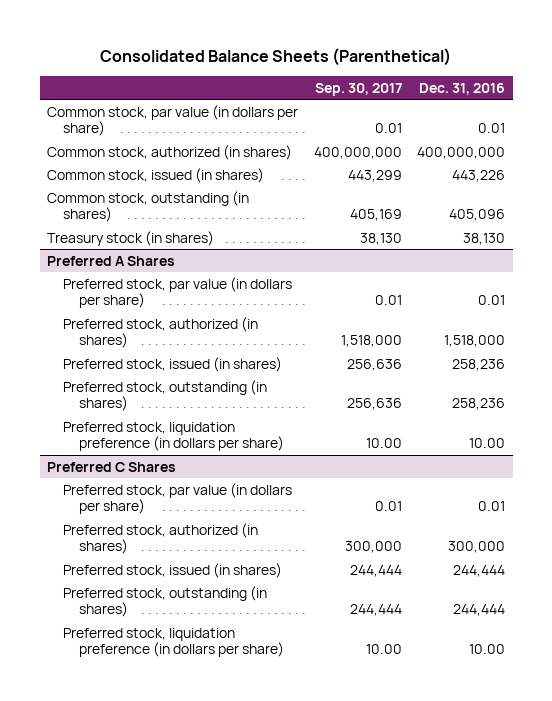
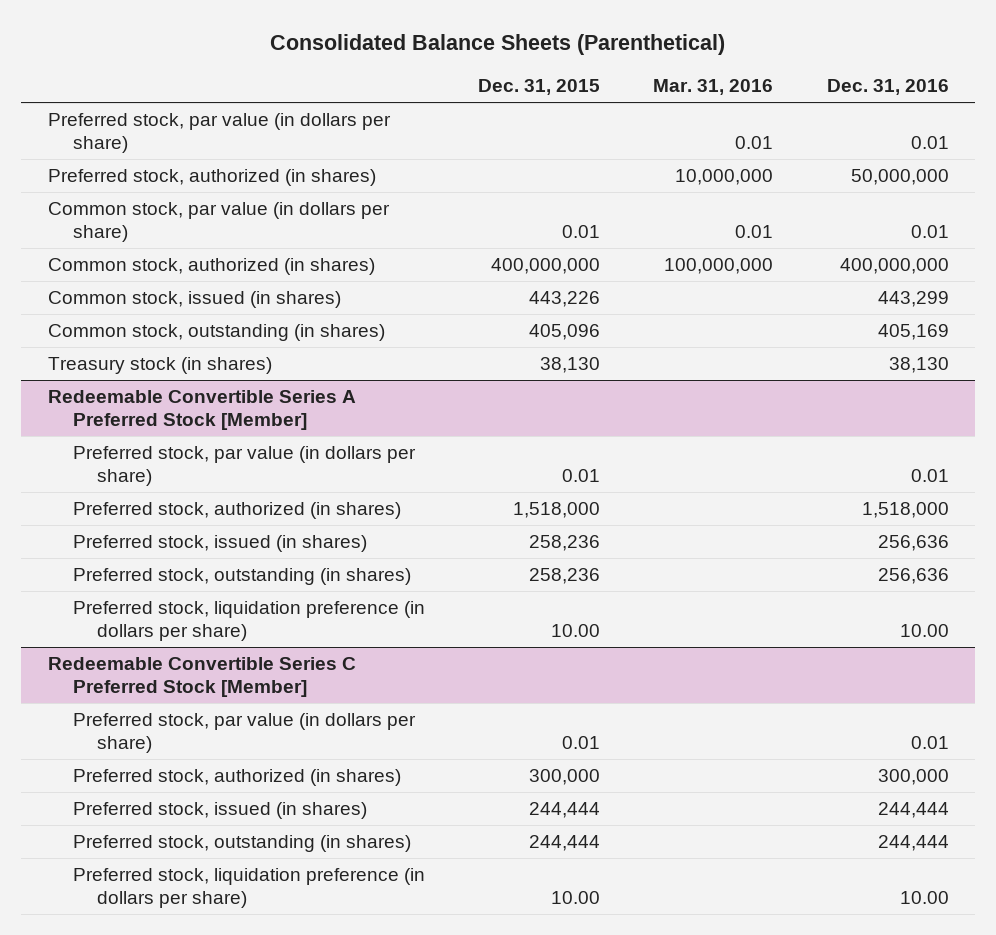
[314,82,402,96] Sep. 30, 2017 -> none
none -> [477,79,600,96] Dec. 31, 2015
none -> [653,79,774,96] Mar. 31, 2016
none -> [47,113,391,154] Preferred stock, par value (in dollars per share)
none -> [47,169,376,187] Preferred stock, authorized (in shares)
[451,169,505,182] 443,226 -> [877,291,949,308] 443,299
[448,209,505,222] 405,096 -> [877,324,949,341] 405,169
[47,255,176,266] Preferred A Shares -> [47,390,356,431] Redeemable Convertible Series A Preferred Stock [Member]
[451,358,505,371] 258,236 -> [877,535,949,552] 256,636
[451,398,505,411] 258,236 -> [877,568,949,585] 256,636
[47,461,177,472] Preferred C Shares -> [47,657,356,698] Redeemable Convertible Series C Preferred Stock [Member]

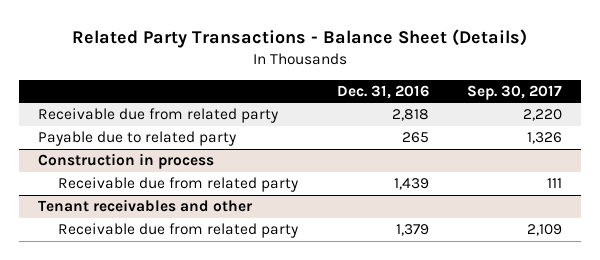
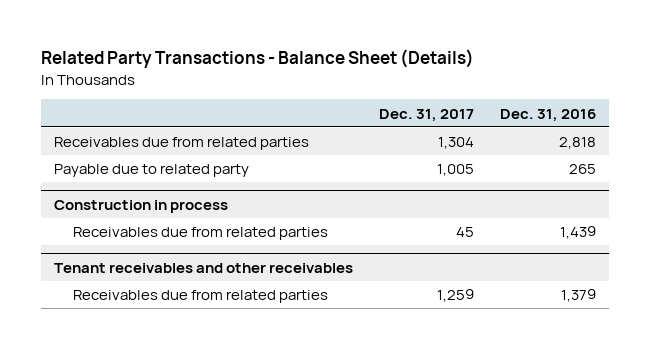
[467,84,563,100] Sep. 30, 2017 -> none
none -> [379,108,475,122] Dec. 31, 2017
[37,108,278,124] Receivable due from related party -> [54,137,310,151] Receivables due from related parties
[58,177,299,193] Receivable due from related party -> [73,227,329,241] Receivables due from related parties
[37,199,252,213] Tenant receivables and other -> [54,262,354,273] Tenant receivables and other receivables
[58,223,299,239] Receivable due from related party -> [73,290,329,304] Receivables due from related parties

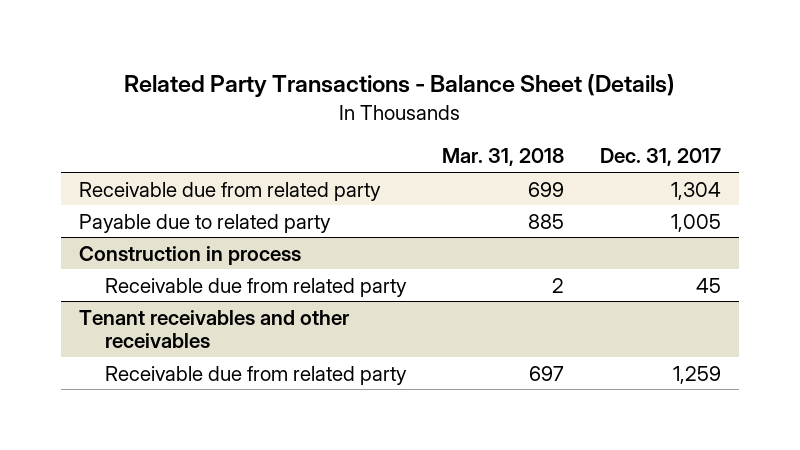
[499,108,596,122] Dec. 31, 2016 -> none
none -> [441,148,564,167] Mar. 31, 2018
[54,137,310,151] Receivables due from related parties -> [78,181,381,201] Receivable due from related party
[73,227,329,241] Receivables due from related parties -> none
none -> [104,277,407,297] Receivable due from related party
[73,290,329,304] Receivables due from related parties -> [104,365,407,385] Receivable due from related party

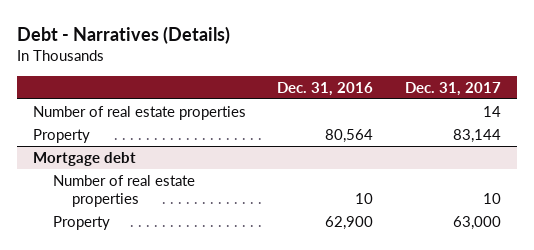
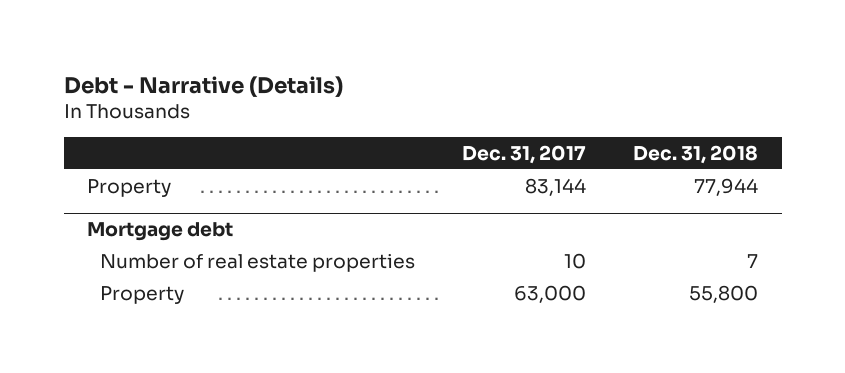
[17,25,231,44] Debt - Narratives (Details) -> [63,75,343,97] Debt - Narrative (Details)
[277,82,374,97] Dec. 31, 2016 -> none
none -> [633,144,759,164] Dec. 31, 2018
[32,105,246,120] Number of real estate properties -> none

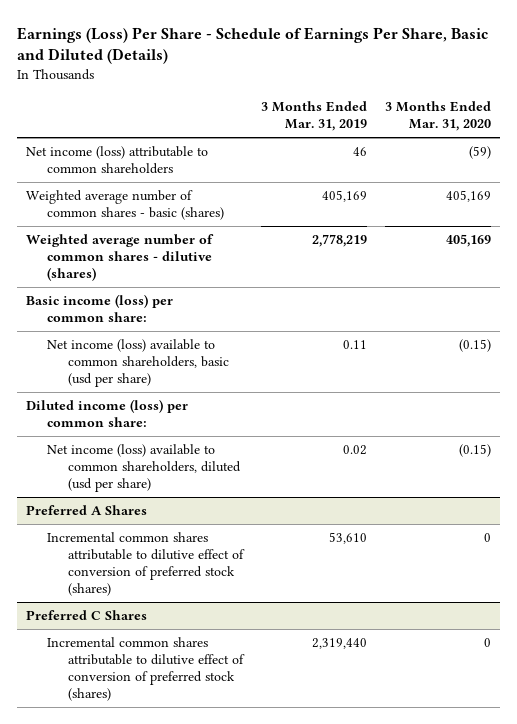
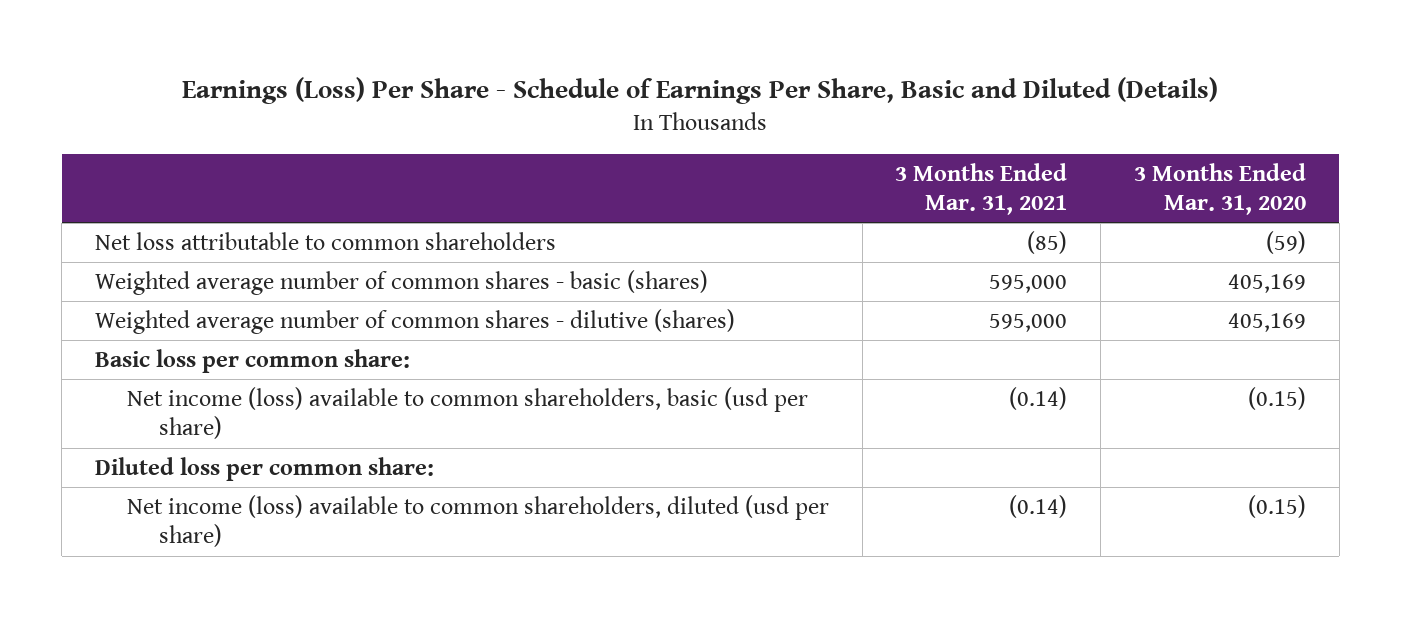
[261,101,368,132] 3 Months Ended Mar. 31, 2019 -> none
none -> [895,162,1068,216] 3 Months Ended Mar. 31, 2021
[26,146,209,175] Net income (loss) attributable to common shareholders -> [94,231,556,250] Net loss attributable to common shareholders
[26,294,174,323] Basic income (loss) per common share: -> [94,348,410,373] Basic loss per common share:
[26,399,189,428] Diluted income (loss) per common share: -> [94,456,434,481] Diluted loss per common share:
[26,505,148,516] Preferred A Shares -> none
[47,532,246,596] Incremental common shares attributable to dilutive effect of conversion of preferred stock (shares) -> none
[26,610,148,621] Preferred C Shares -> none
[47,637,246,701] Incremental common shares attributable to dilutive effect of conversion of preferred stock (shares) -> none

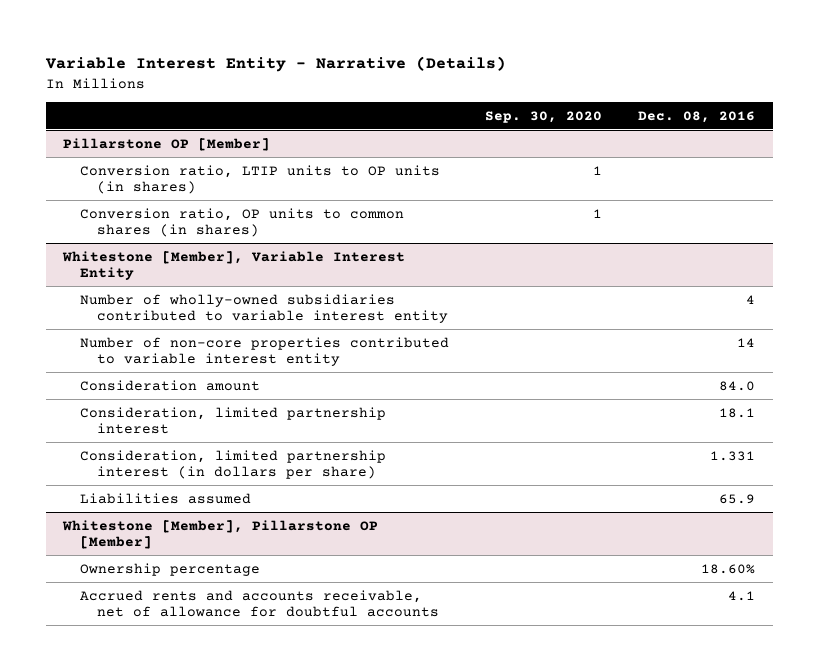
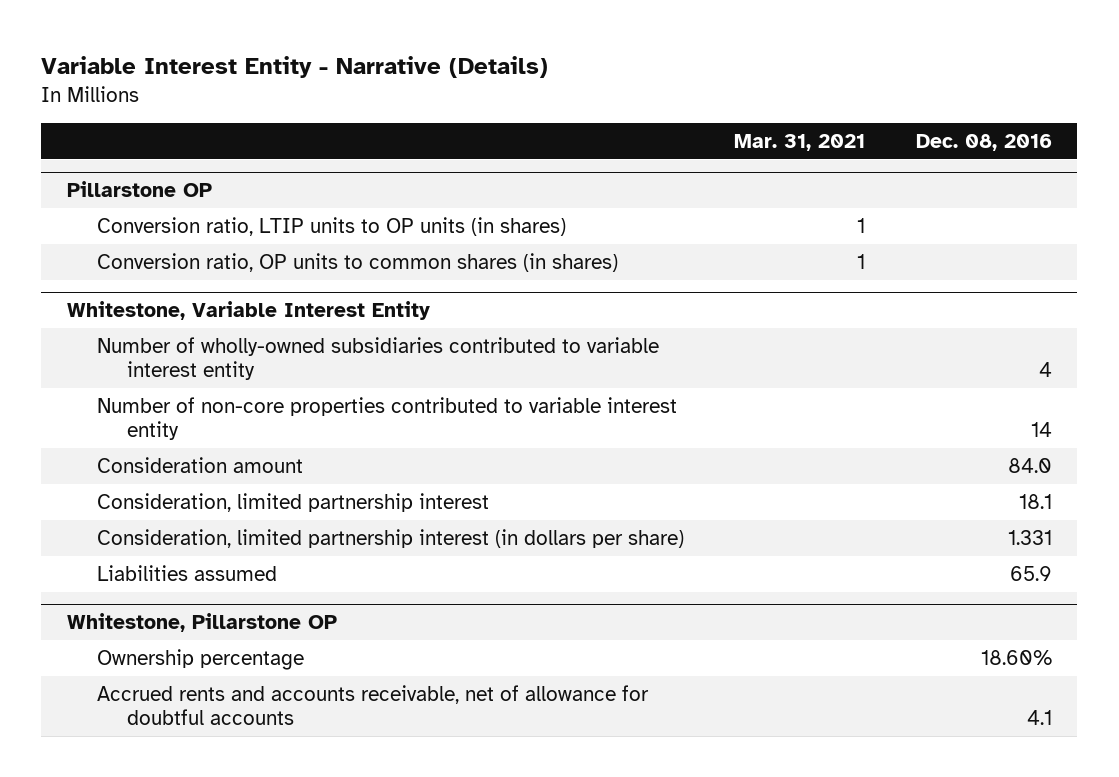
[485,110,603,123] Sep. 30, 2020 -> none
none -> [734,133,866,151] Mar. 31, 2021
[63,137,271,151] Pillarstone OP [Member] -> [66,181,212,198] Pillarstone OP
[62,250,406,281] Whitestone [Member], Variable Interest Entity -> [66,301,430,321] Whitestone, Variable Interest Entity
[62,519,379,550] Whitestone [Member], Pillarstone OP [Member] -> [66,613,337,633] Whitestone, Pillarstone OP

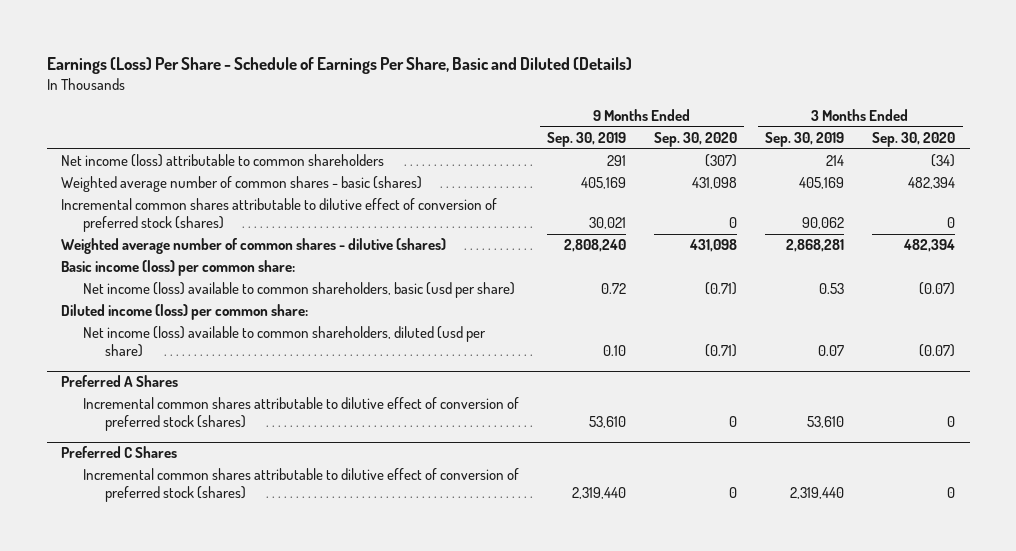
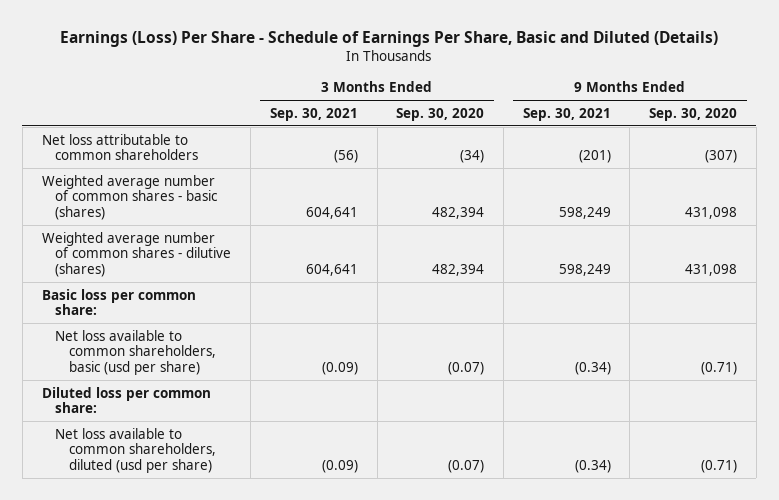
[546,132,626,148] Sep. 30, 2019 -> none
[765,132,845,148] Sep. 30, 2019 -> none
none -> [269,107,358,121] Sep. 30, 2021
none -> [522,107,611,121] Sep. 30, 2021
[60,154,384,168] Net income (loss) attributable to common shareholders -> [41,133,199,161] Net loss attributable to common shareholders
[60,198,497,233] Incremental common shares attributable to dilutive effect of conversion of preferred stock (shares) -> none
[60,375,178,388] Preferred A Shares -> none
[82,397,519,432] Incremental common shares attributable to dilutive effect of conversion of preferred stock (shares) -> none
[60,446,177,459] Preferred C Shares -> none
[82,468,519,503] Incremental common shares attributable to dilutive effect of conversion of preferred stock (shares) -> none
[60,260,295,277] Basic income (loss) per common share: -> [41,288,196,316] Basic loss per common share:
[82,282,515,299] Net income (loss) available to common shareholders, basic (usd per share) -> [55,329,217,376] Net loss available to common shareholders, basic (usd per share)
[60,304,308,321] Diluted income (loss) per common share: -> [41,386,211,414] Diluted loss per common share:
[82,326,486,358] Net income (loss) available to common shareholders, diluted (usd per share) -> [55,427,217,474] Net loss available to common shareholders, diluted (usd per share)

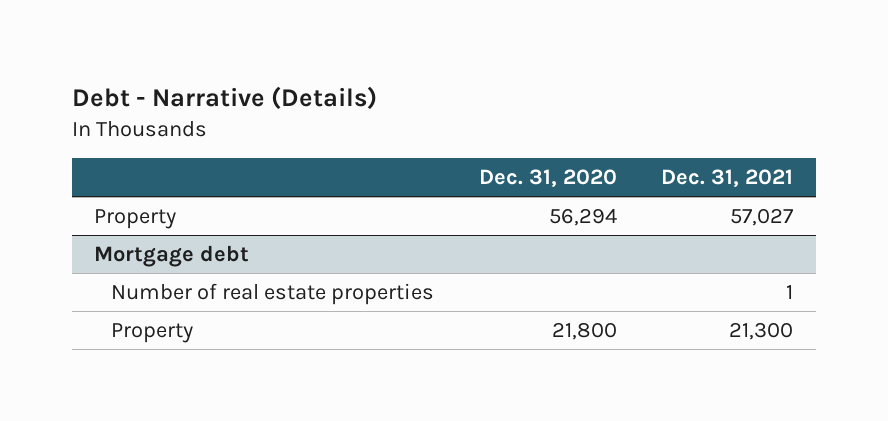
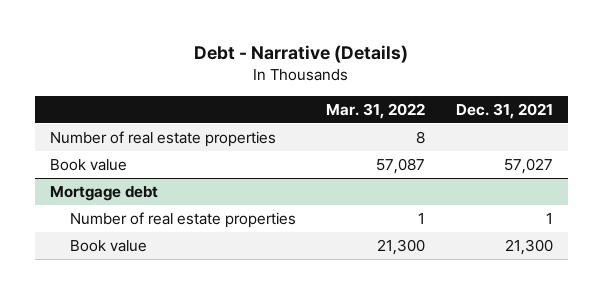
[478,169,617,188] Dec. 31, 2020 -> none
none -> [326,102,426,119] Mar. 31, 2022
none -> [50,130,277,147] Number of real estate properties
[94,208,177,229] Property -> [50,158,128,171] Book value
[111,322,194,343] Property -> [70,239,148,252] Book value

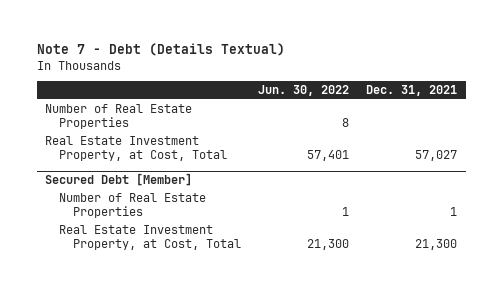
[194,45,409,64] Debt - Narrative (Details) -> [36,43,285,57] Note 7 - Debt (Details Textual)
[326,102,426,119] Mar. 31, 2022 -> none
none -> [258,84,350,96] Jun. 30, 2022
[50,130,277,147] Number of real estate properties -> [45,104,193,130] Number of Real Estate Properties
[50,158,128,171] Book value -> [45,136,228,162] Real Estate Investment Property, at Cost, Total
[50,185,159,201] Mortgage debt -> [45,173,193,187] Secured Debt [Member]
[70,211,297,228] Number of real estate properties -> [59,193,207,219] Number of Real Estate Properties
[70,239,148,252] Book value -> [59,225,242,251] Real Estate Investment Property, at Cost, Total

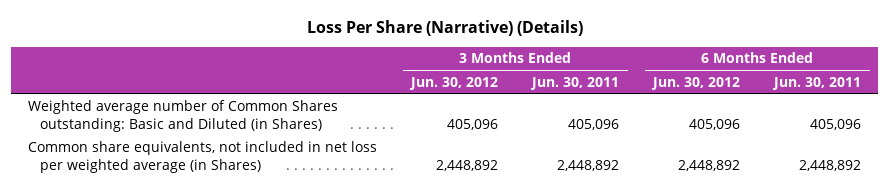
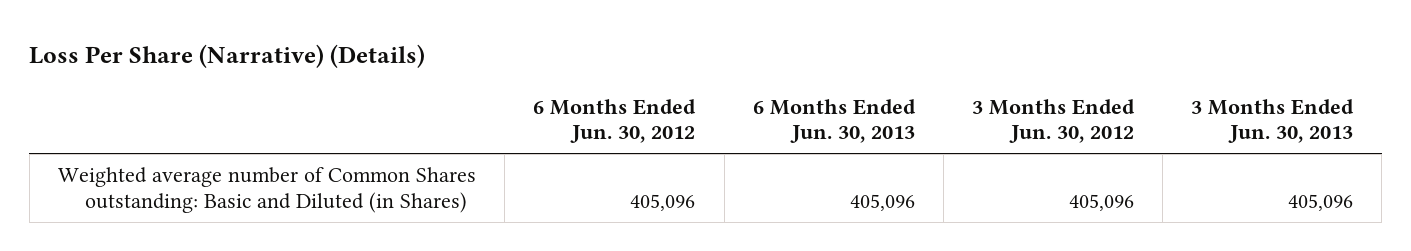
[530,76,620,90] Jun. 30, 2011 -> none
[772,76,862,90] Jun. 30, 2011 -> none
none -> [752,98,916,144] 6 Months Ended Jun. 30, 2013
none -> [1191,98,1355,144] 3 Months Ended Jun. 30, 2013
[28,140,378,173] Common share equivalents, not included in net loss per weighted average (in Shares) -> none

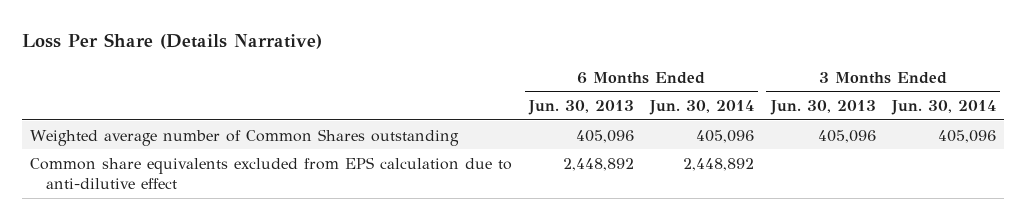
[29,44,426,69] Loss Per Share (Narrative) (Details) -> [22,33,323,50] Loss Per Share (Details Narrative)
[533,98,697,144] 6 Months Ended Jun. 30, 2012 -> none
[972,98,1136,144] 3 Months Ended Jun. 30, 2012 -> none
none -> [649,100,755,116] Jun. 30, 2014
none -> [890,100,996,116] Jun. 30, 2014
[58,167,477,213] Weighted average number of Common Shares outstanding: Basic and Diluted (in Shares) -> [30,128,460,146] Weighted average number of Common Shares outstanding
none -> [30,156,513,190] Common share equivalents excluded from EPS calculation due to anti-dilutive effect

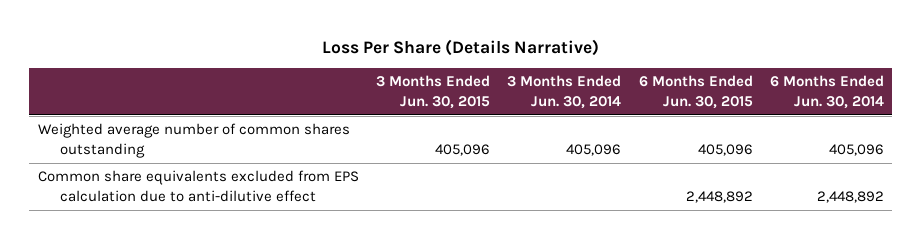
[527,100,634,116] Jun. 30, 2013 -> none
[769,100,876,116] Jun. 30, 2013 -> none
none -> [376,75,491,109] 3 Months Ended Jun. 30, 2015
none -> [638,75,753,109] 6 Months Ended Jun. 30, 2015
[30,128,460,146] Weighted average number of Common Shares outstanding -> [37,123,350,158] Weighted average number of common shares outstanding

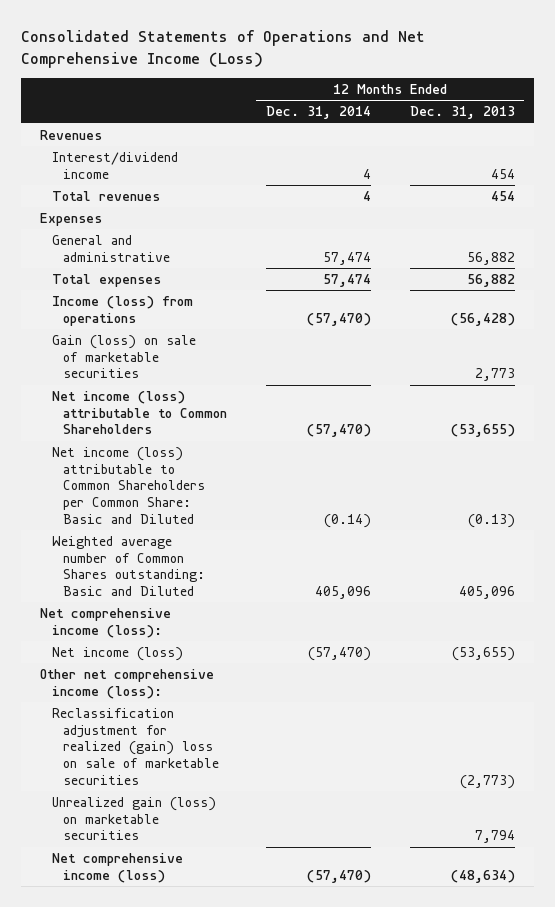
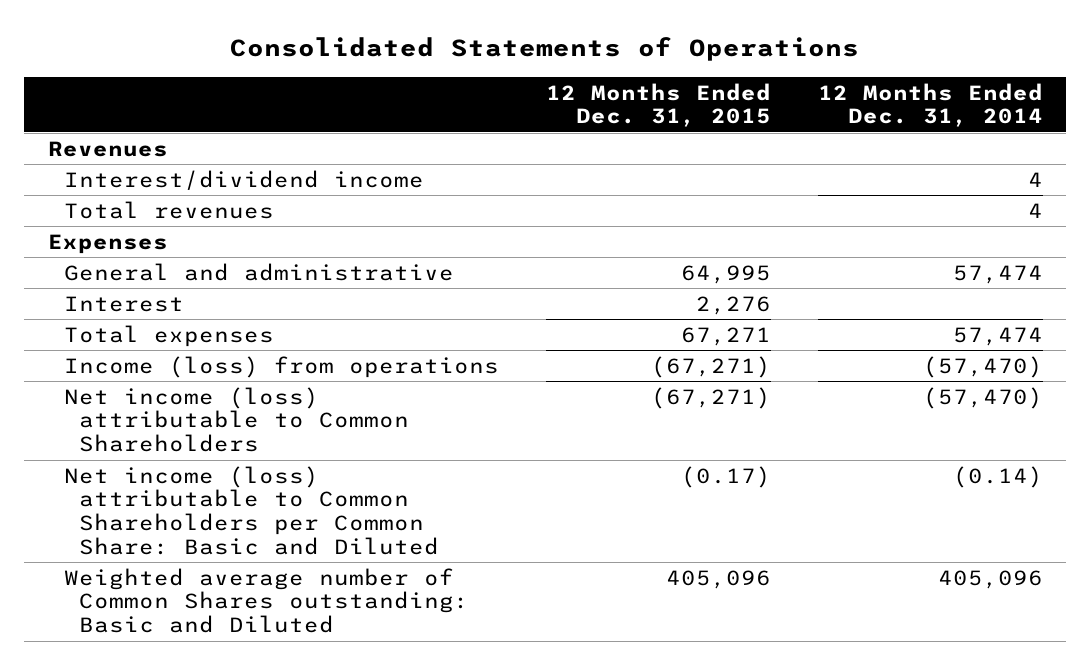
[20,30,425,69] Consolidated Statements of Operations and Net Comprehensive Income (Loss) -> [230,37,860,62] Consolidated Statements of Operations
[409,106,515,120] Dec. 31, 2013 -> none
none -> [545,82,771,128] 12 Months Ended Dec. 31, 2015
none -> [63,295,184,312] Interest
[51,334,196,379] Gain (loss) on sale of marketable securities -> none
[40,607,172,638] Net comprehensive income (loss): -> none
[51,646,183,661] Net income (loss) -> none
[40,668,215,699] Other net comprehensive income (loss): -> none
[51,707,220,785] Reclassification adjustment for realized (gain) loss on sale of marketable securities -> none
[51,796,216,841] Unrealized gain (loss) on marketable securities -> none
[51,852,183,883] Net comprehensive income (loss) -> none

